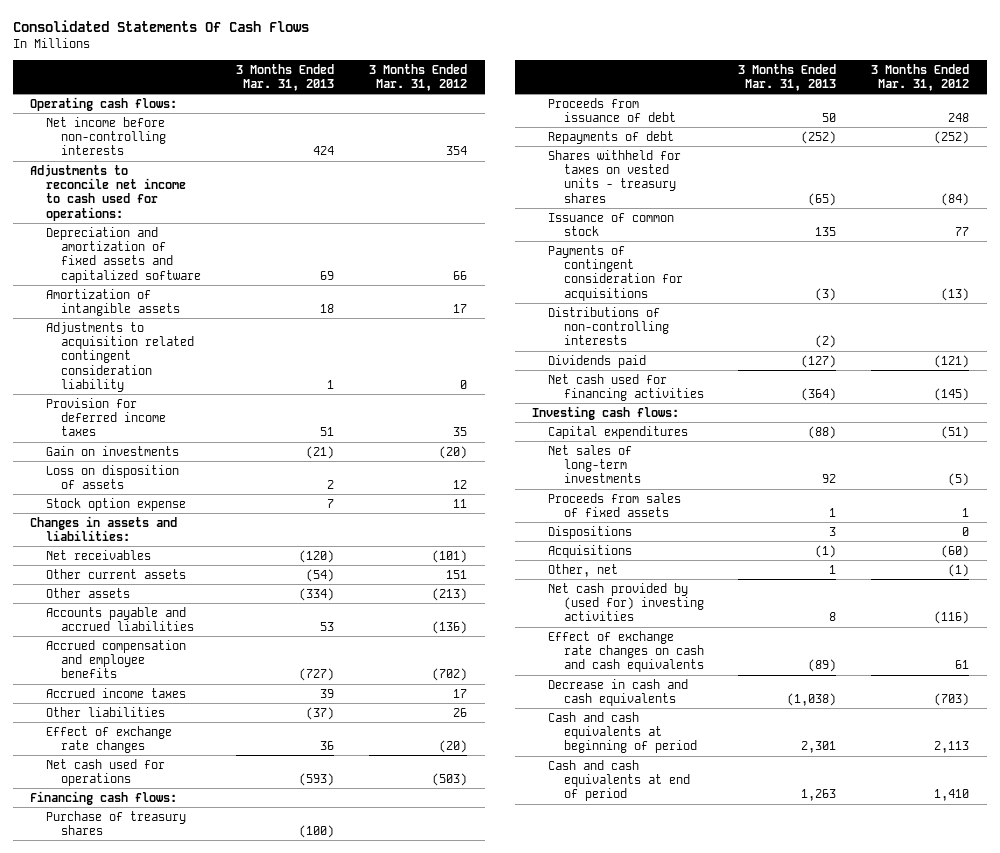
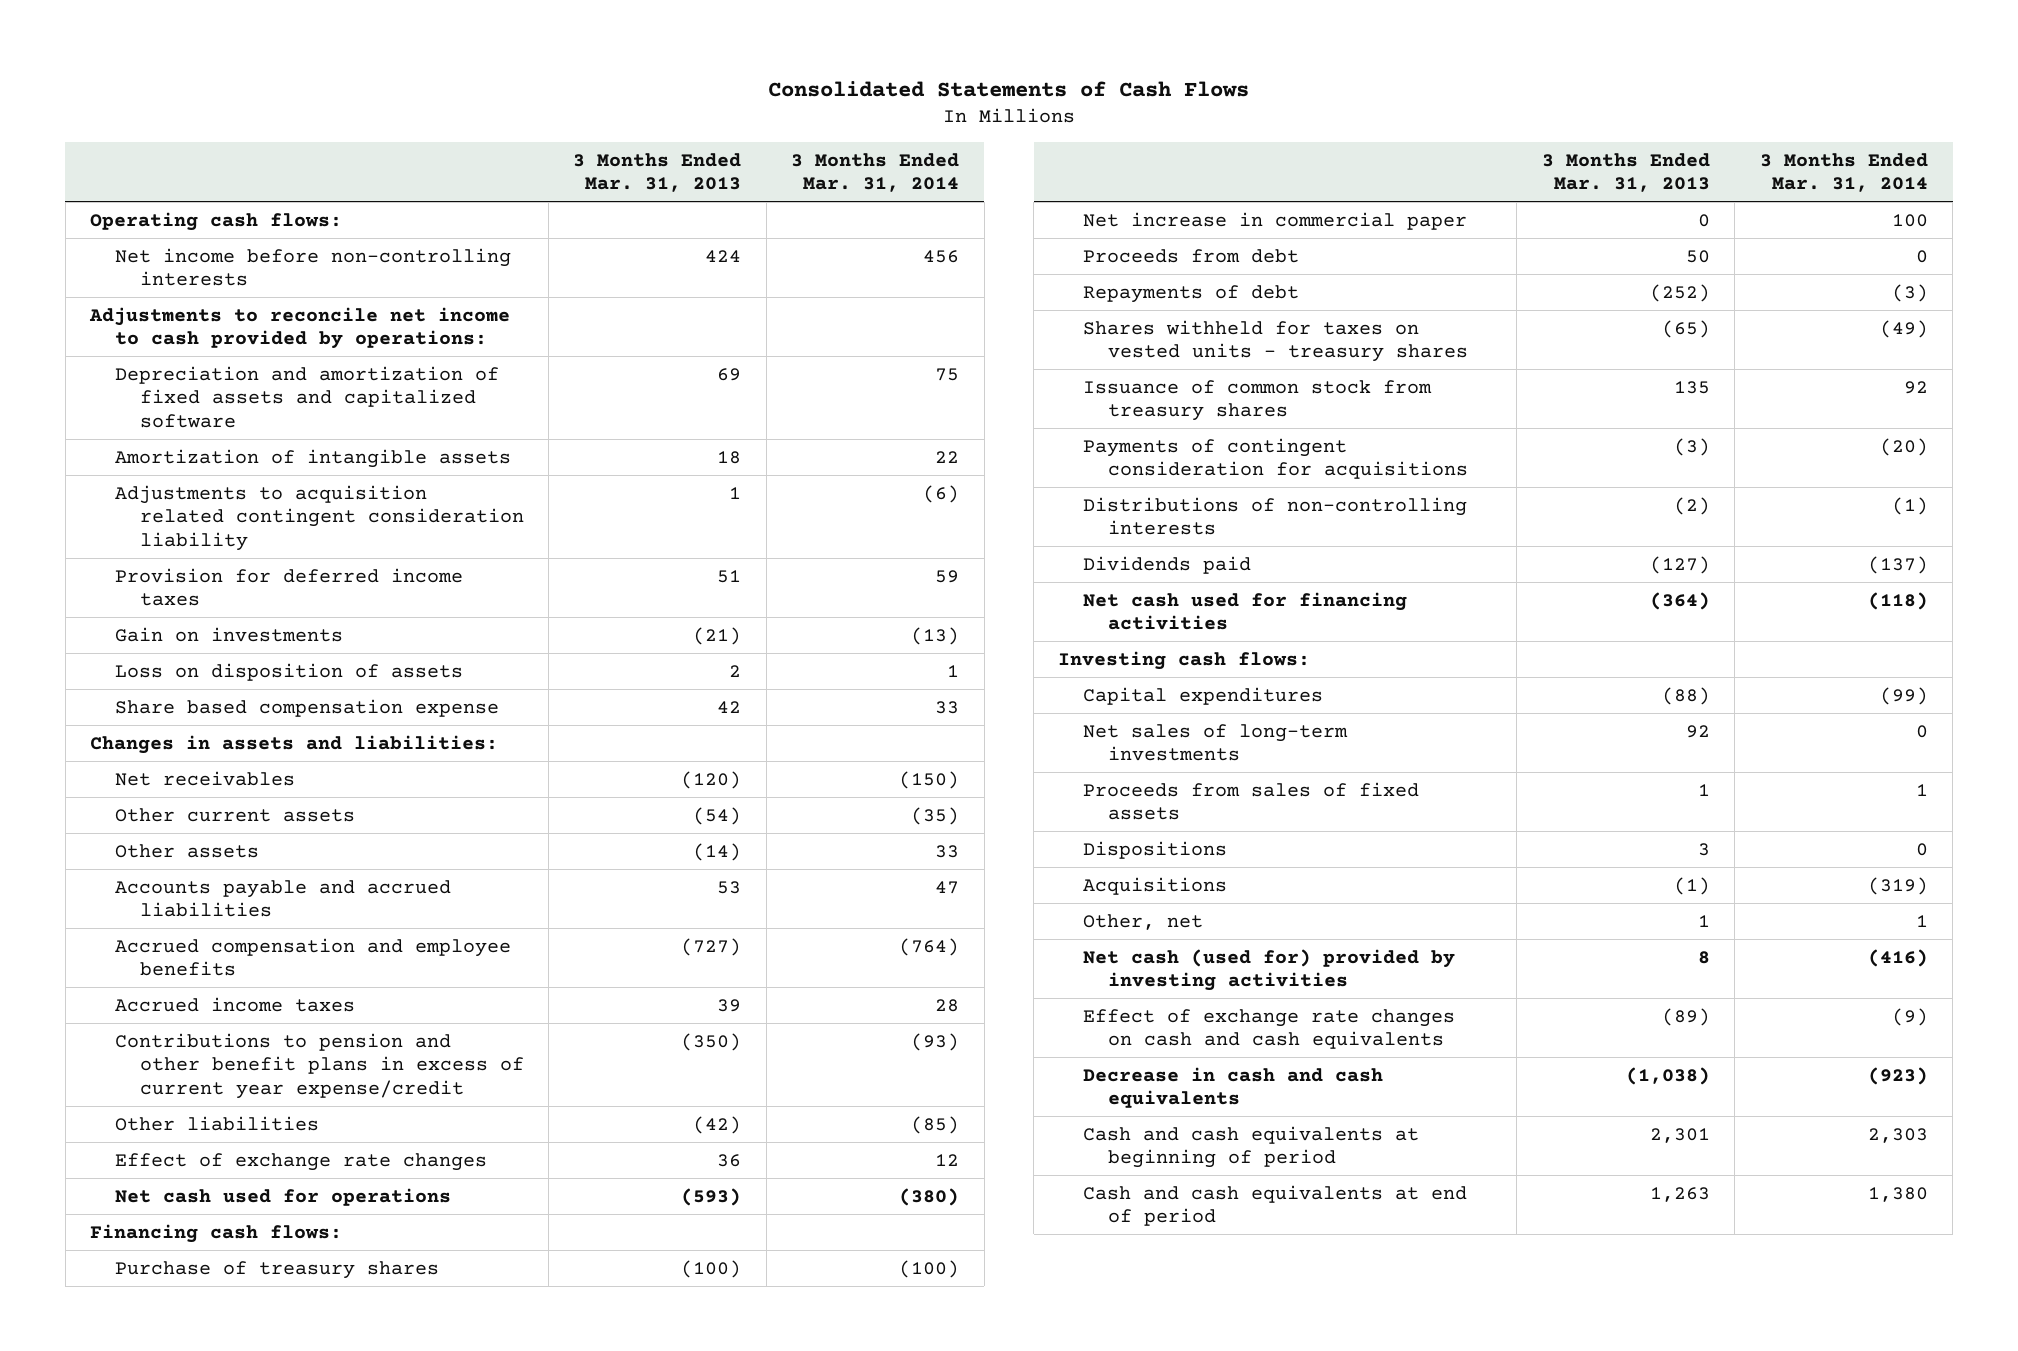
[12,19,309,32] Consolidated Statements Of Cash Flows -> [767,80,1249,97] Consolidated Statements of Cash Flows
[369,63,468,92] 3 Months Ended Mar. 31, 2012 -> none
none -> [791,152,960,193] 3 Months Ended Mar. 31, 2014
[30,163,186,221] Adjustments to reconcile net income to cash used for operations: -> [88,306,510,350] Adjustments to reconcile net income to cash provided by operations:
[45,497,186,511] Stock option expense -> none
none -> [114,698,499,717] Share based compensation expense
[299,587,335,601] (334) -> [693,842,742,861] (14)
none -> [114,1032,524,1099] Contributions to pension and other benefit plans in excess of current year expense/credit
[306,706,335,720] (37) -> [693,1115,742,1134] (42)
none -> [1083,211,1468,230] Net increase in commercial paper
[547,97,676,123] Proceeds from issuance of debt -> [1083,248,1300,263] Proceeds from debt
[547,212,674,237] Issuance of common stock -> [1083,379,1433,422] Issuance of common stock from treasury shares
[547,582,704,622] Net cash provided by (used for) investing activities -> [1083,948,1456,992] Net cash (used for) provided by investing activities

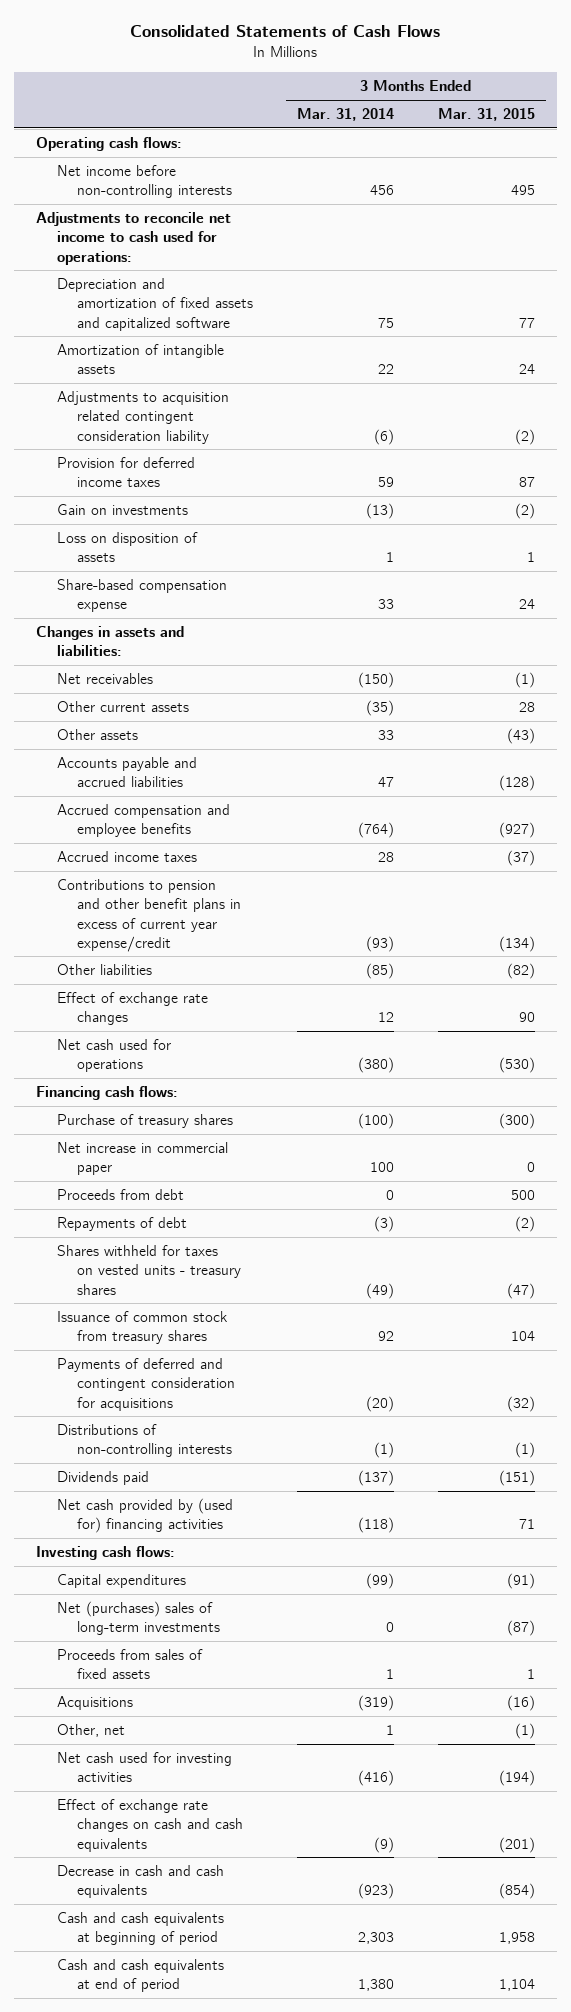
[573,152,742,193] 3 Months Ended Mar. 31, 2013 -> none
none -> [437,108,535,122] Mar. 31, 2015
[88,306,510,350] Adjustments to reconcile net income to cash provided by operations: -> [35,212,231,265] Adjustments to reconcile net income to cash used for operations:
[114,698,499,717] Share based compensation expense -> [56,579,227,613] Share-based compensation expense
[1083,437,1469,480] Payments of contingent consideration for acquisitions -> [56,1358,236,1411] Payments of deferred and contingent consideration for acquisitions
[1083,591,1408,631] Net cash used for financing activities -> [56,1498,233,1534] Net cash provided by (used for) financing activities
[1083,723,1349,762] Net sales of long-term investments -> [56,1601,221,1636] Net (purchases) sales of long-term investments
[1083,840,1228,859] Dispositions -> none
[1083,948,1456,992] Net cash (used for) provided by investing activities -> [56,1752,232,1783] Net cash used for investing activities

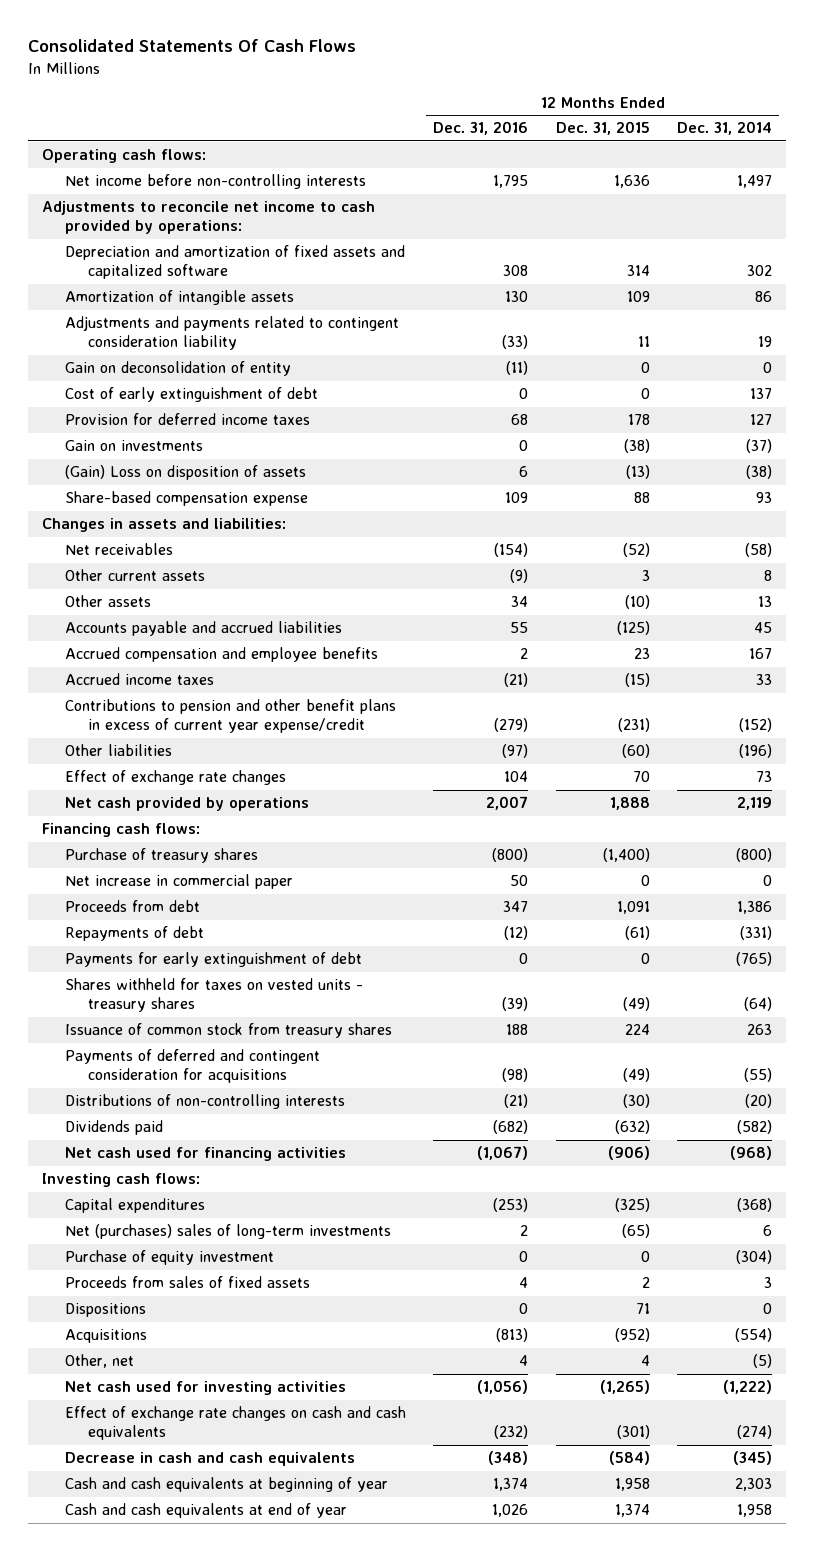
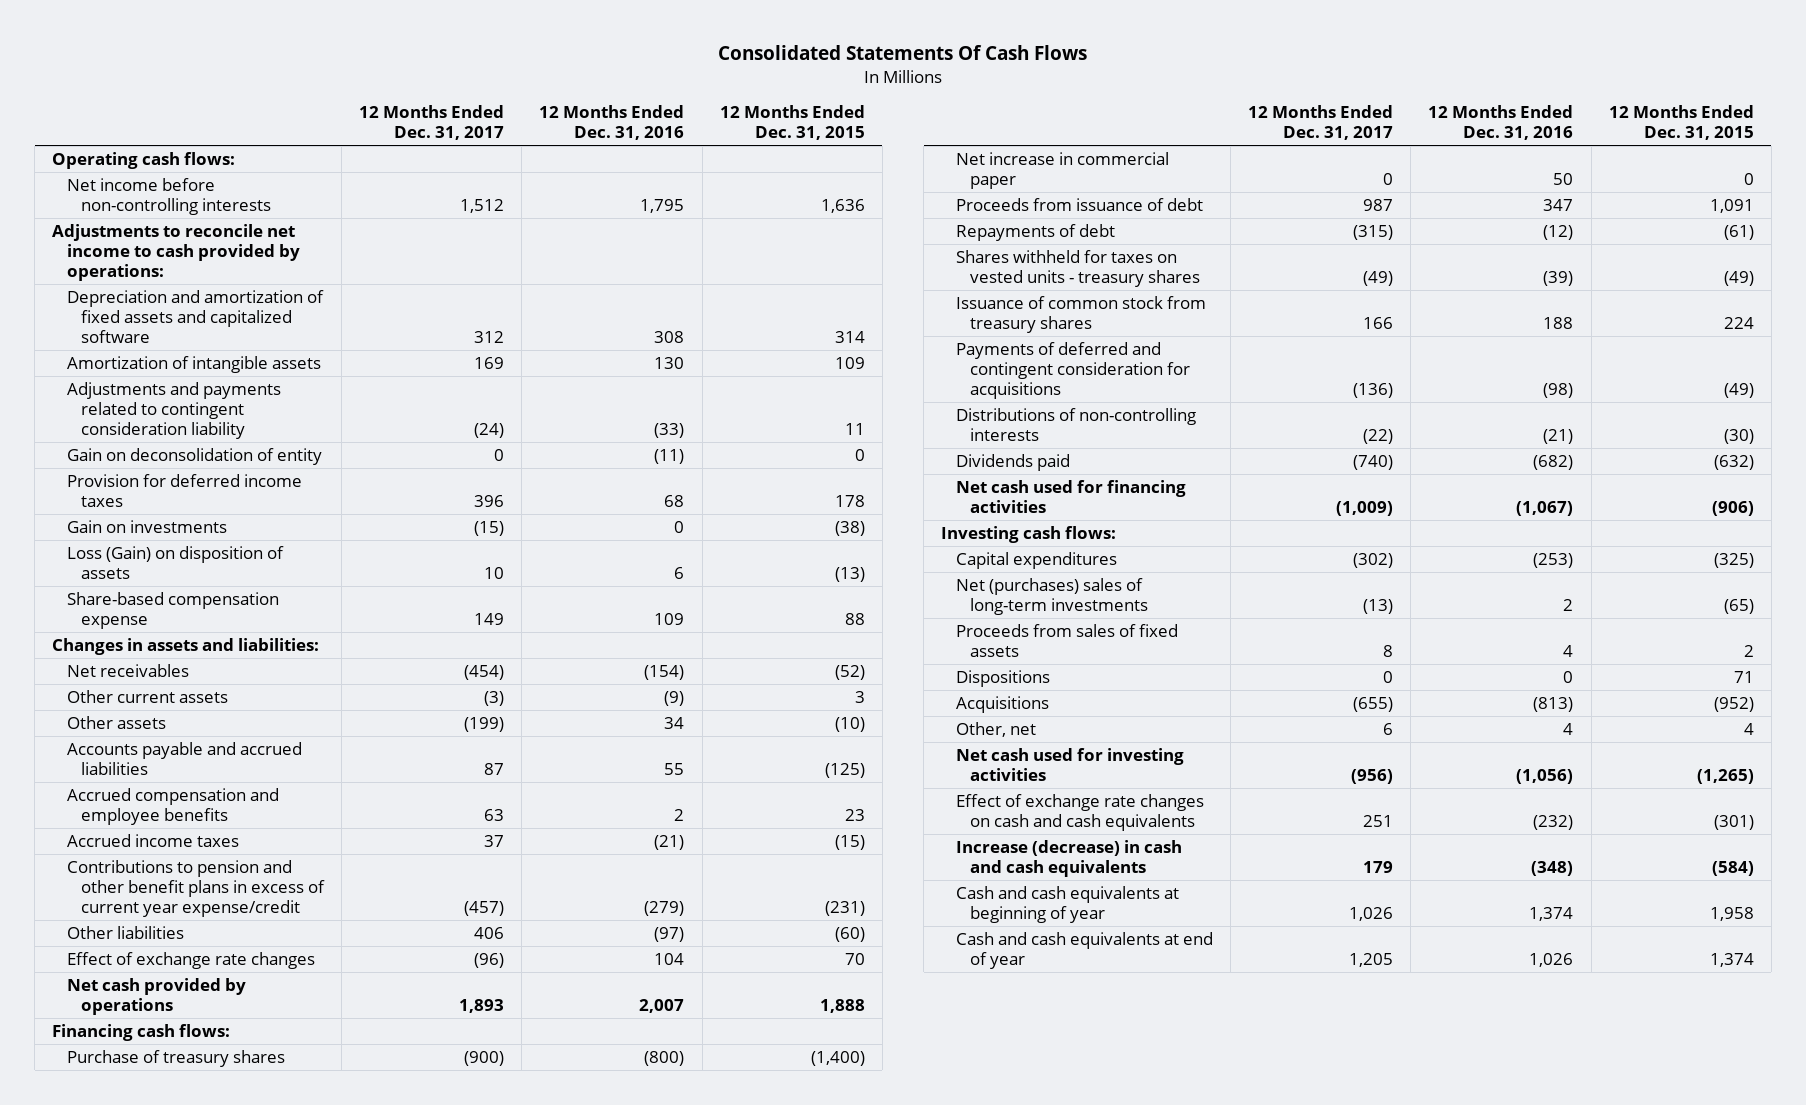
[677,121,773,136] Dec. 31, 2014 -> none
none -> [358,104,504,141] 12 Months Ended Dec. 31, 2017
[64,387,318,403] Cost of early extinguishment of debt -> none
[64,465,306,481] (Gain) Loss on disposition of assets -> [66,545,284,579] Loss (Gain) on disposition of assets
[64,900,200,913] Proceeds from debt -> [955,197,1203,211] Proceeds from issuance of debt
[64,952,362,968] Payments for early extinguishment of debt -> none
[64,1250,274,1266] Purchase of equity investment -> none
[64,1452,355,1467] Decrease in cash and cash equivalents -> [955,839,1182,877] Increase (decrease) in cash and cash equivalents

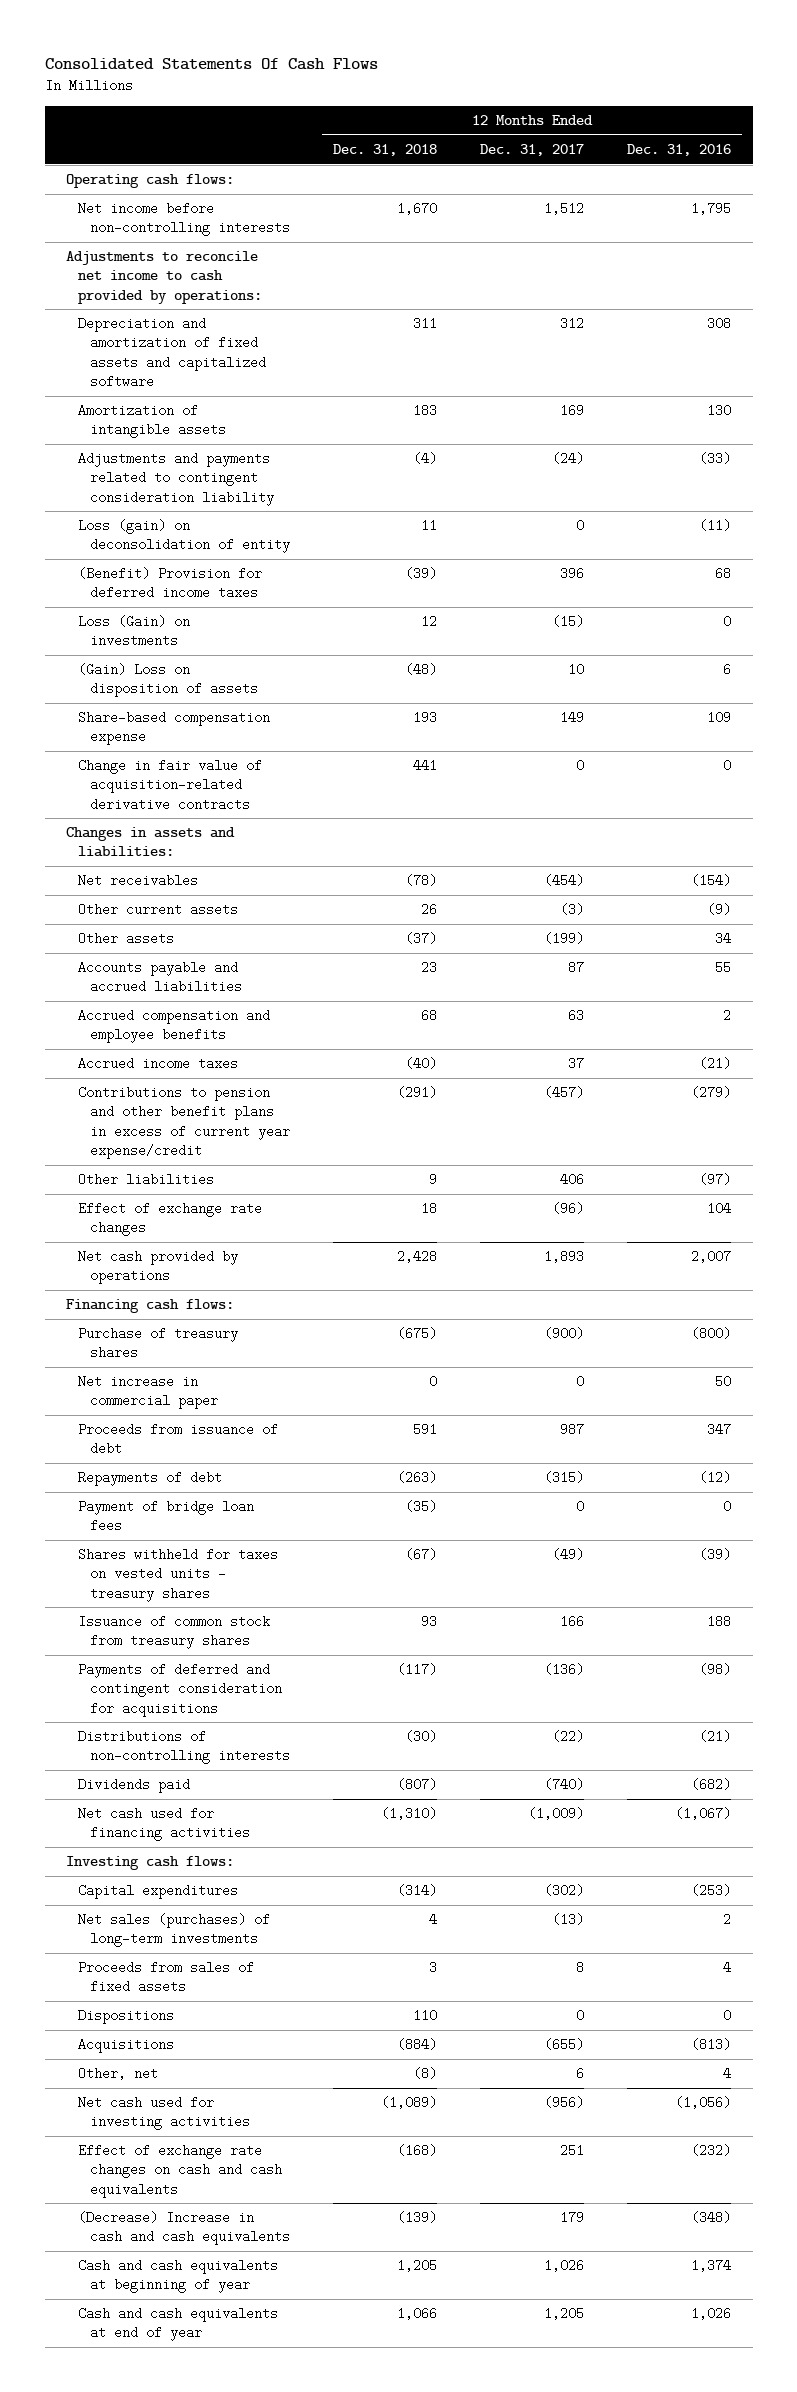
[719,104,865,141] 12 Months Ended Dec. 31, 2015 -> none
none -> [332,143,437,156] Dec. 31, 2018
[66,447,322,465] Gain on deconsolidation of entity -> [78,519,290,554] Loss (gain) on deconsolidation of entity
[66,473,302,507] Provision for deferred income taxes -> [78,567,263,600] (Benefit) Provision for deferred income taxes
[66,519,227,533] Gain on investments -> [78,615,191,648] Loss (Gain) on investments
[66,545,284,579] Loss (Gain) on disposition of assets -> [78,663,258,698] (Gain) Loss on disposition of assets
none -> [78,759,263,811] Change in fair value of acquisition-related derivative contracts
none -> [78,1500,255,1533] Payment of bridge loan fees
[955,577,1148,615] Net (purchases) sales of long-term investments -> [78,1913,271,1948] Net sales (purchases) of long-term investments
[955,839,1182,877] Increase (decrease) in cash and cash equivalents -> [78,2211,290,2246] (Decrease) Increase in cash and cash equivalents

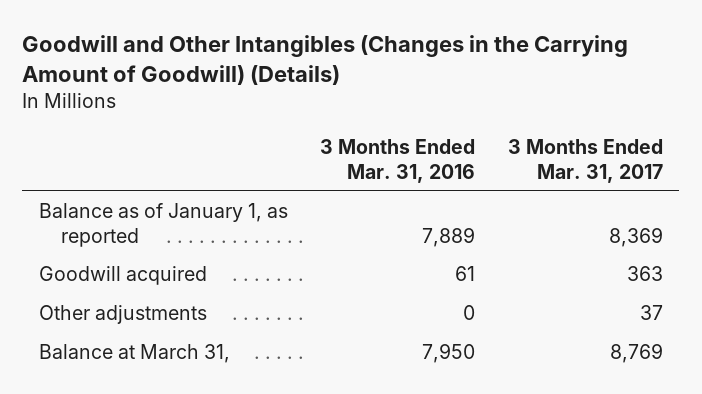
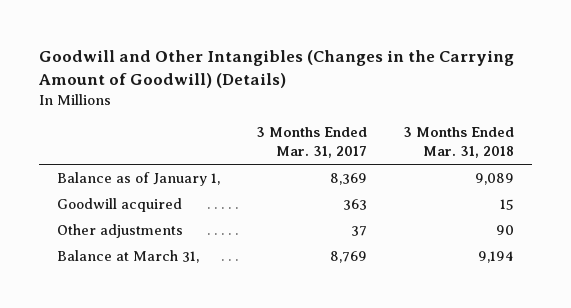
[320,138,476,183] 3 Months Ended Mar. 31, 2016 -> none
none -> [402,127,514,159] 3 Months Ended Mar. 31, 2018
[38,203,288,247] Balance as of January 1, as reported -> [57,171,221,186] Balance as of January 1,

